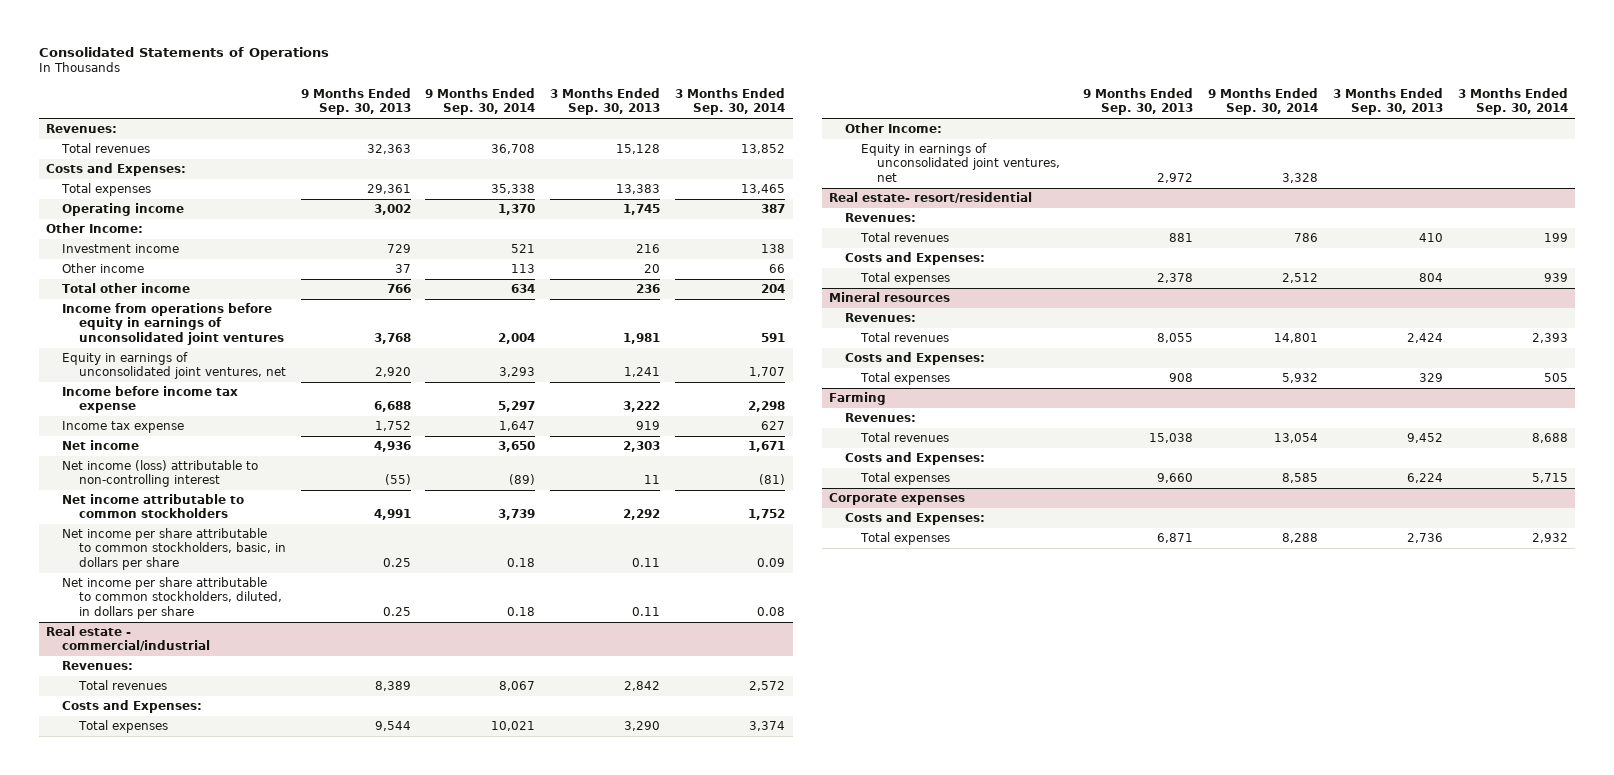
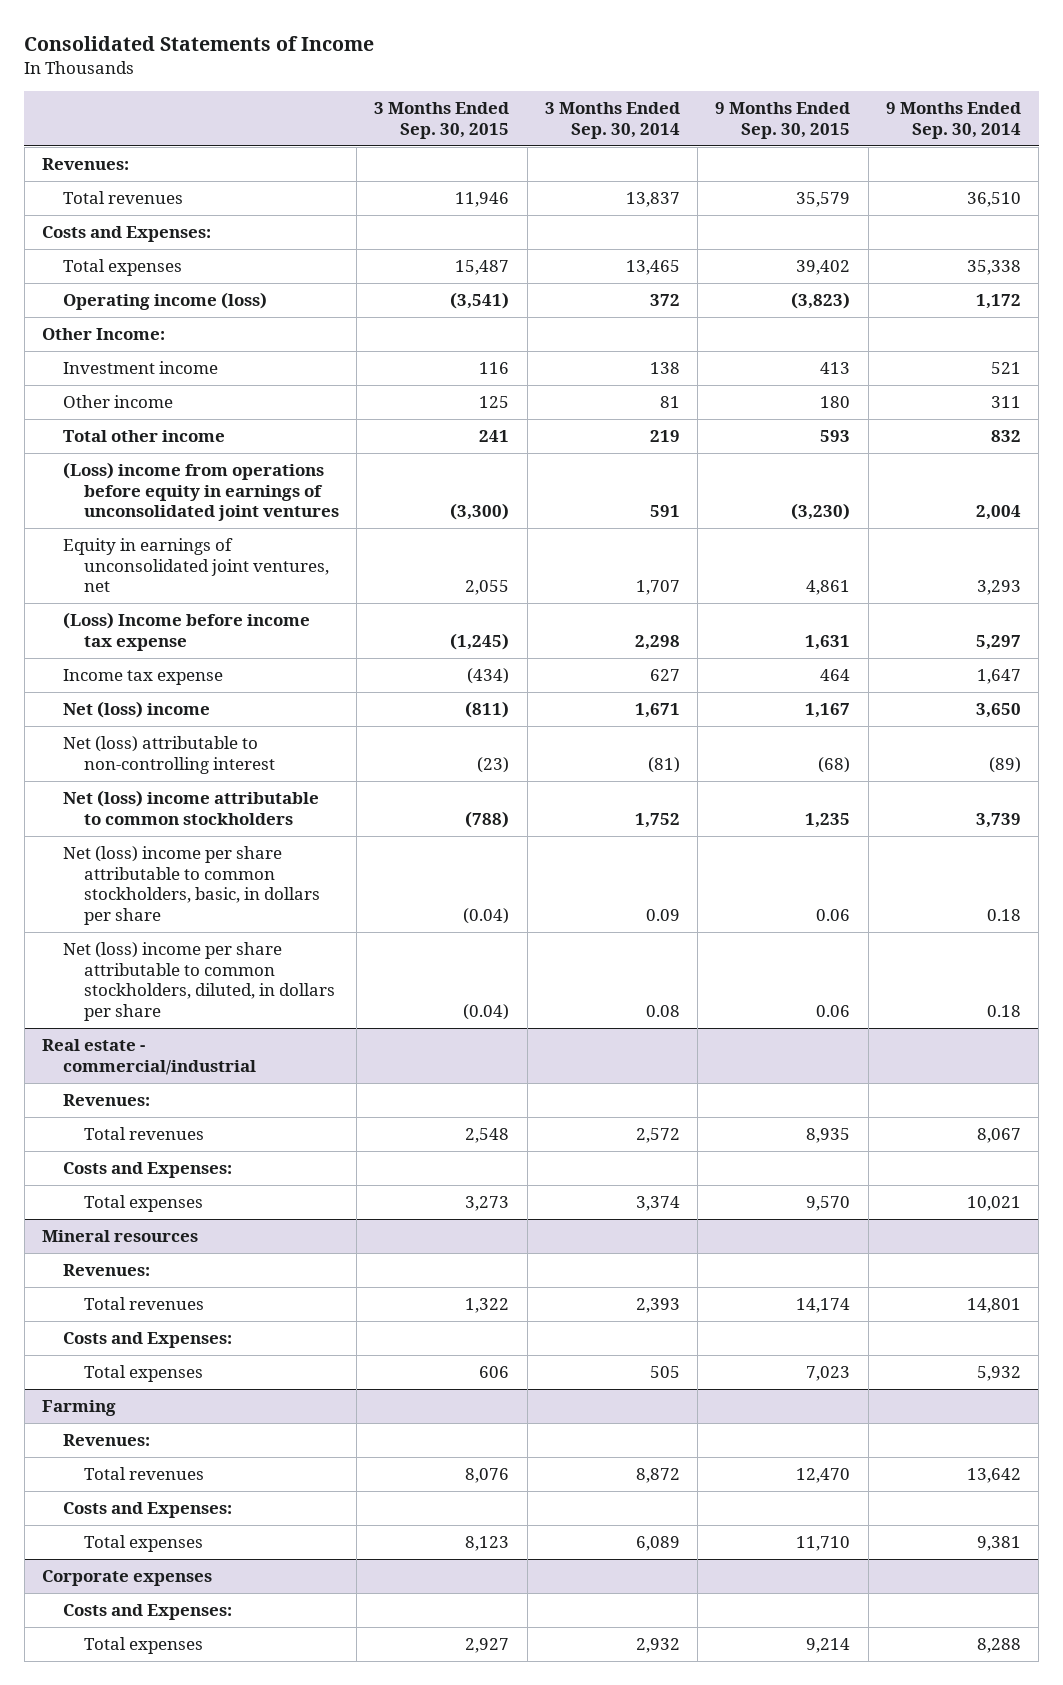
[38,46,329,60] Consolidated Statements of Operations -> [24,35,375,51] Consolidated Statements of Income
[300,88,411,116] 9 Months Ended Sep. 30, 2013 -> none
[550,88,661,116] 3 Months Ended Sep. 30, 2013 -> none
none -> [374,101,510,139] 3 Months Ended Sep. 30, 2015
none -> [715,101,851,139] 9 Months Ended Sep. 30, 2015
[491,144,536,155] 36,708 -> [966,192,1021,208] 36,510
[741,144,786,155] 13,852 -> [625,192,680,208] 13,837
[62,203,185,217] Operating income -> [62,292,267,311] Operating income (loss)
[498,204,536,216] 1,370 -> [975,294,1021,310] 1,172
[761,204,786,214] 387 -> [649,294,680,307] 372
[511,264,536,274] 113 -> [990,396,1021,409] 311
[769,264,786,274] 66 -> [659,396,680,409] 81
[511,284,536,294] 634 -> [990,430,1021,443] 832
[761,284,786,294] 204 -> [649,430,680,443] 219
[62,303,284,345] Income from operations before equity in earnings of unconsolidated joint ventures -> [62,462,339,522] (Loss) income from operations before equity in earnings of unconsolidated joint ventures
[62,386,239,414] Income before income tax expense -> [62,612,310,651] (Loss) Income before income tax expense
[62,440,140,451] Net income -> [62,701,210,719] Net (loss) income
[62,460,259,488] Net income (loss) attributable to non-controlling interest -> [62,736,275,774] Net (loss) attributable to non-controlling interest
[62,494,245,519] Net income attributable to common stockholders -> [62,790,319,825] Net (loss) income attributable to common stockholders
[62,528,286,570] Net income per share attributable to common stockholders, basic, in dollars per share -> [62,846,320,926] Net (loss) income per share attributable to common stockholders, basic, in dollars per share
[62,577,282,619] Net income per share attributable to common stockholders, diluted, in dollars per share -> [62,942,335,1022] Net (loss) income per share attributable to common stockholders, diluted, in dollars per share
[845,123,943,134] Other Income: -> none
[861,143,1061,182] Equity in earnings of unconsolidated joint ventures, net -> none
[829,192,1033,204] Real estate- resort/residential -> none
[845,213,917,223] Revenues: -> none
[860,232,950,243] Total revenues -> none
[845,252,986,266] Costs and Expenses: -> none
[860,272,951,286] Total expenses -> none
[1274,433,1319,444] 13,054 -> [966,1468,1021,1484] 13,642
[1532,433,1569,444] 8,688 -> [635,1468,680,1484] 8,872
[1282,473,1319,484] 8,585 -> [976,1536,1021,1552] 9,381
[1532,473,1569,484] 5,715 -> [635,1536,680,1552] 6,089

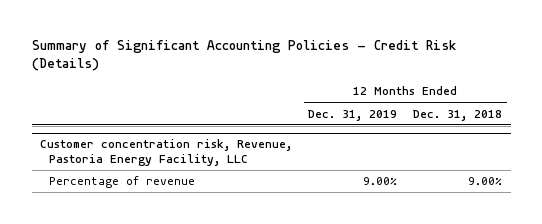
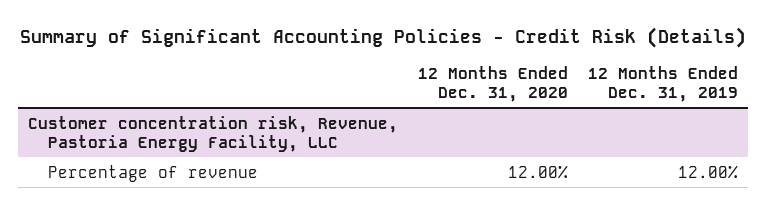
[413,109,503,121] Dec. 31, 2018 -> none
none -> [418,65,569,102] 12 Months Ended Dec. 31, 2020
[363,177,398,186] 9.00% -> [678,164,739,179] 12.00%

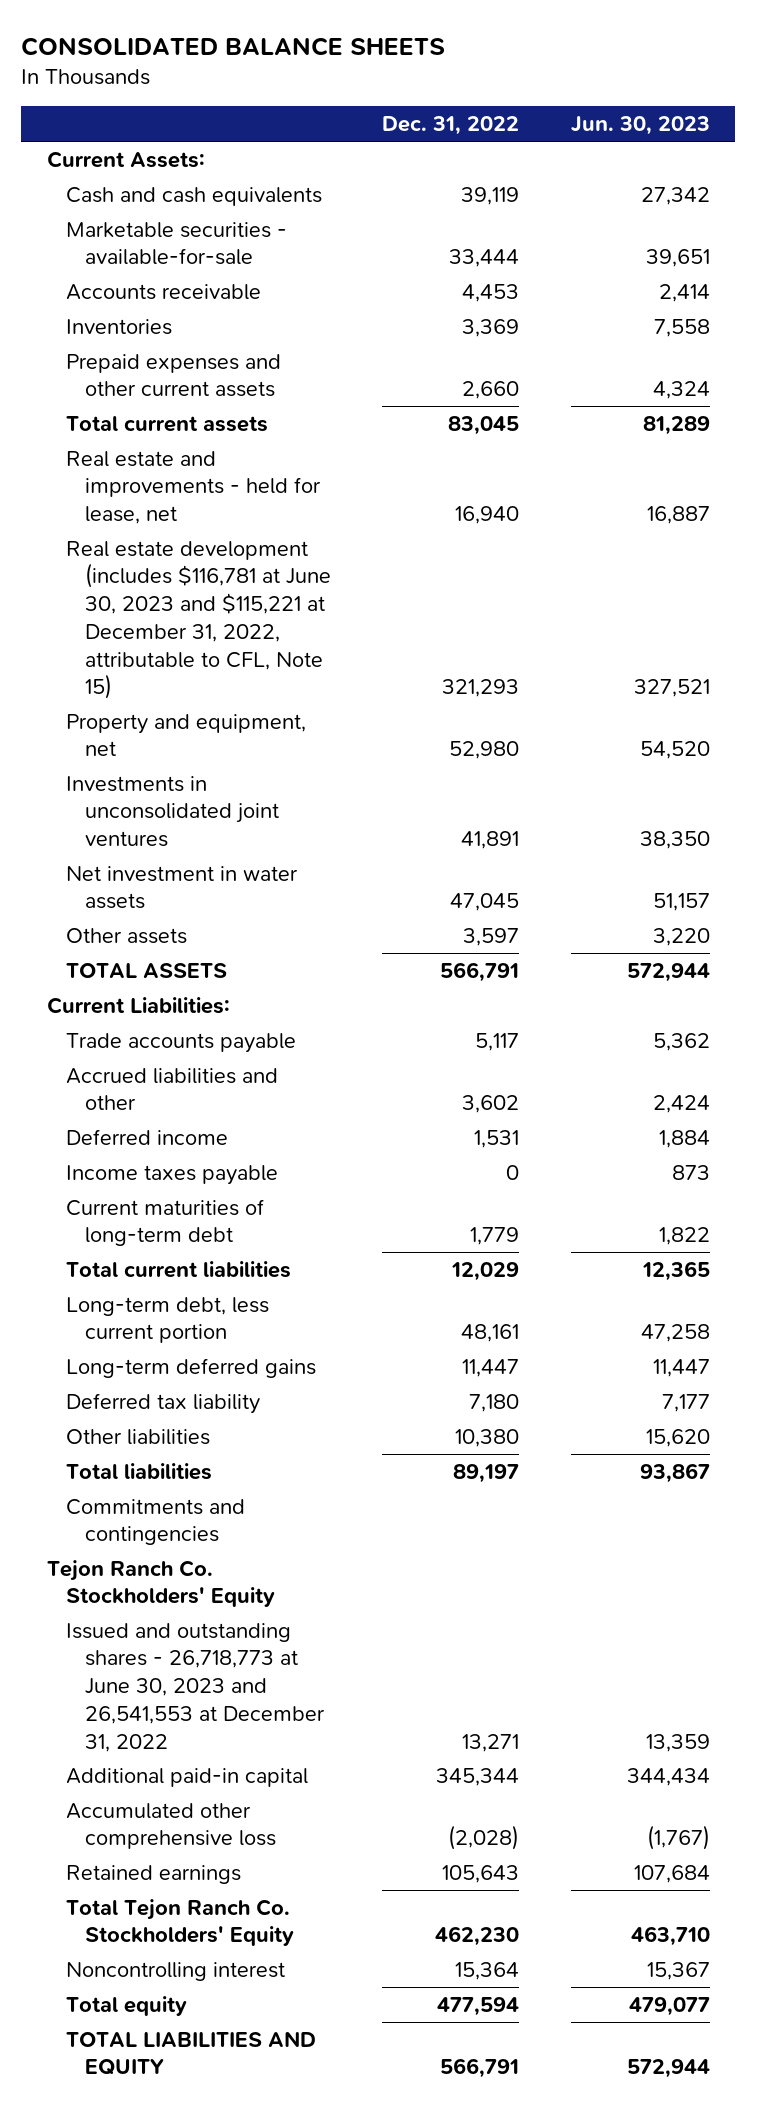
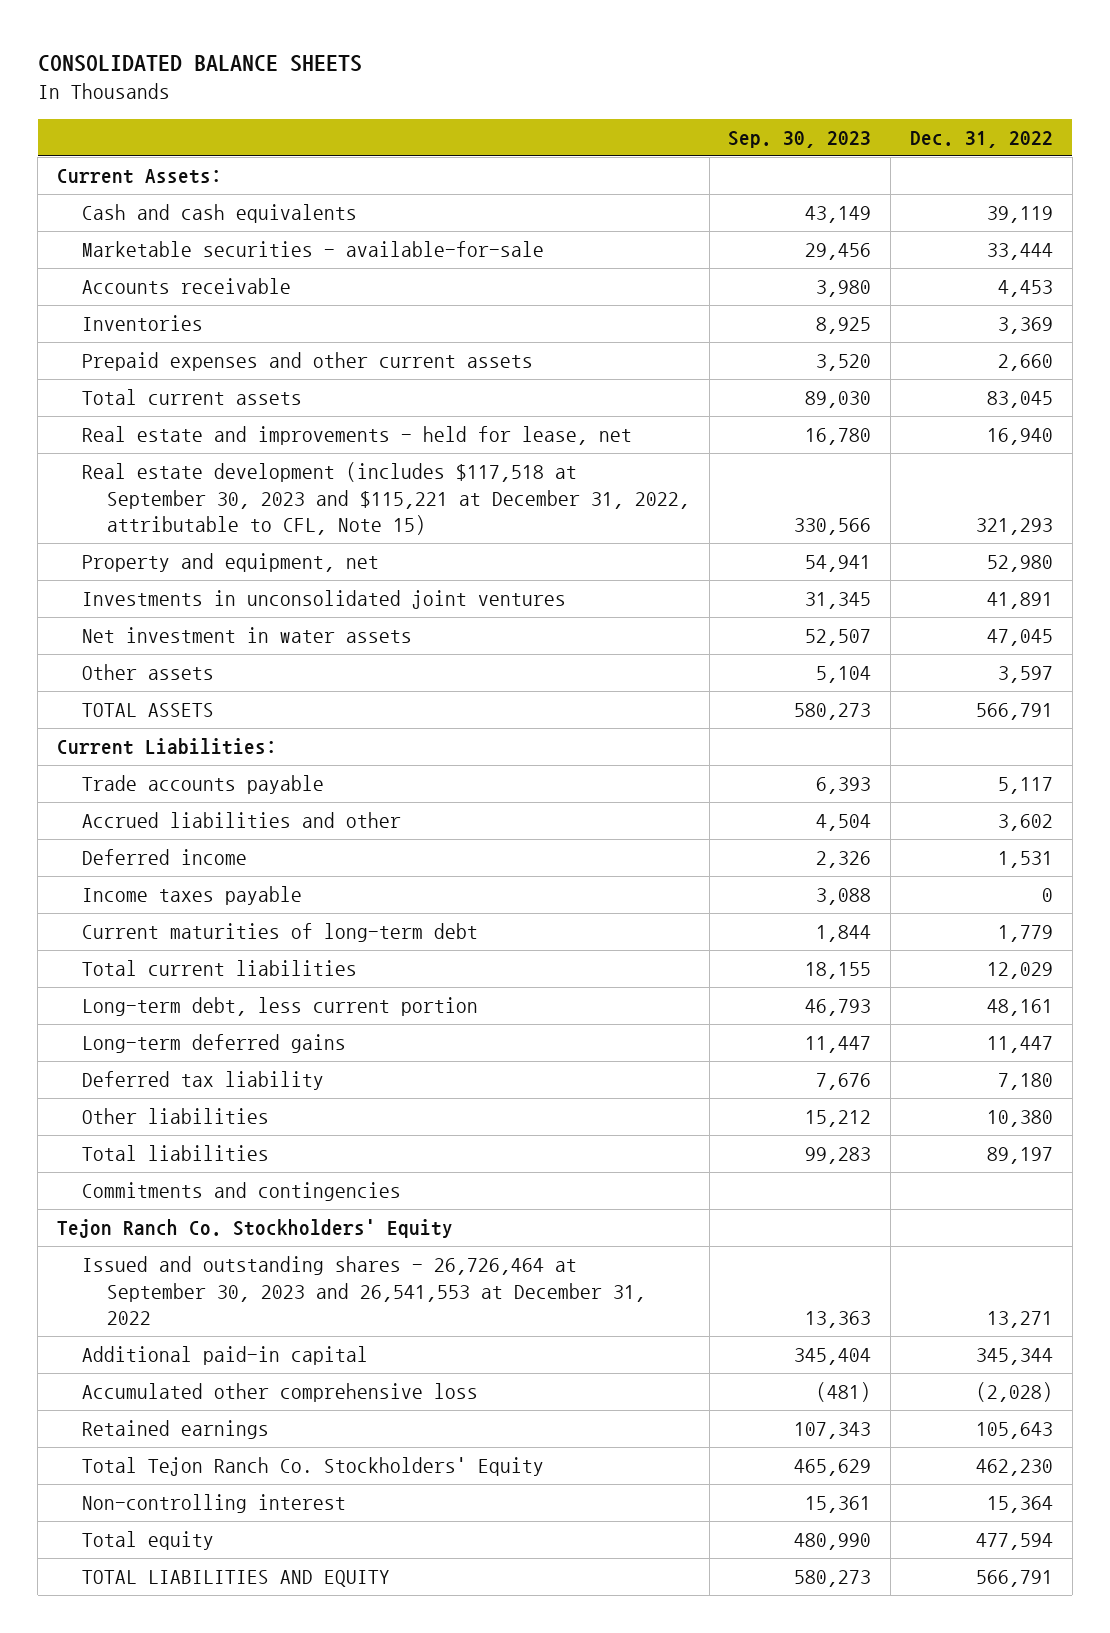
[570,116,710,136] Jun. 30, 2023 -> none
none -> [728,131,872,149] Sep. 30, 2023
[65,540,331,700] Real estate development (includes $116,781 at June 30, 2023 and $115,221 at December 31, 2022, attributable to CFL, Note 15) -> [81,461,690,536] Real estate development (includes $117,518 at September 30, 2023 and $115,221 at December 31, 2022, attributable to CFL, Note 15)
[65,1622,325,1752] Issued and outstanding shares - 26,718,773 at June 30, 2023 and 26,541,553 at December 31, 2022 -> [81,1255,646,1326] Issued and outstanding shares - 26,726,464 at September 30, 2023 and 26,541,553 at December 31, 2022
[65,1961,285,1981] Noncontrolling interest -> [81,1493,346,1513] Non-controlling interest

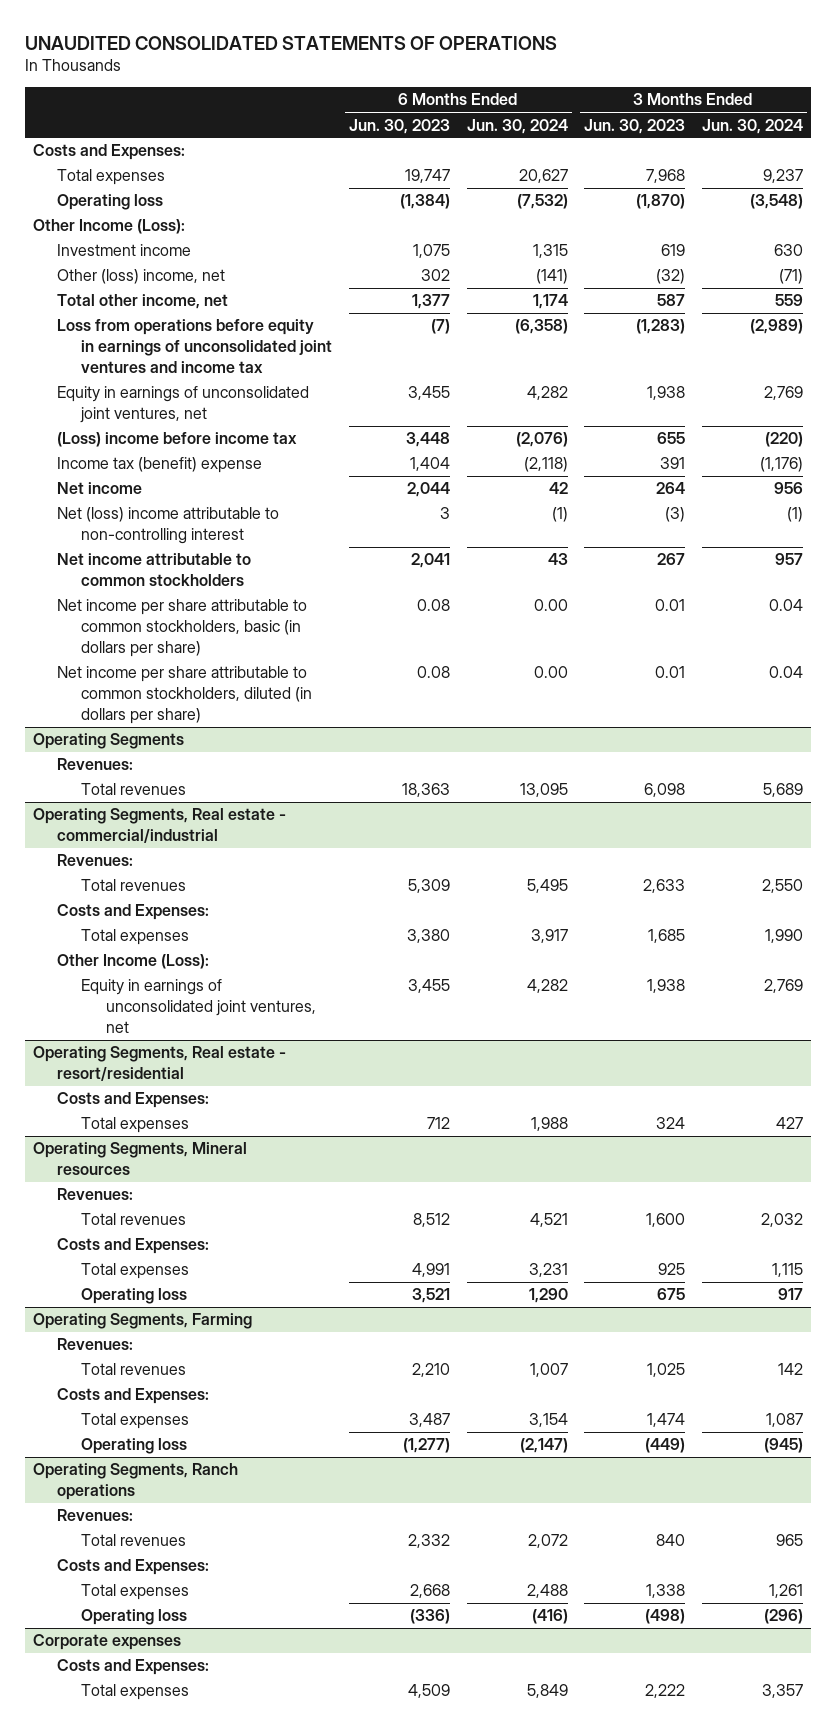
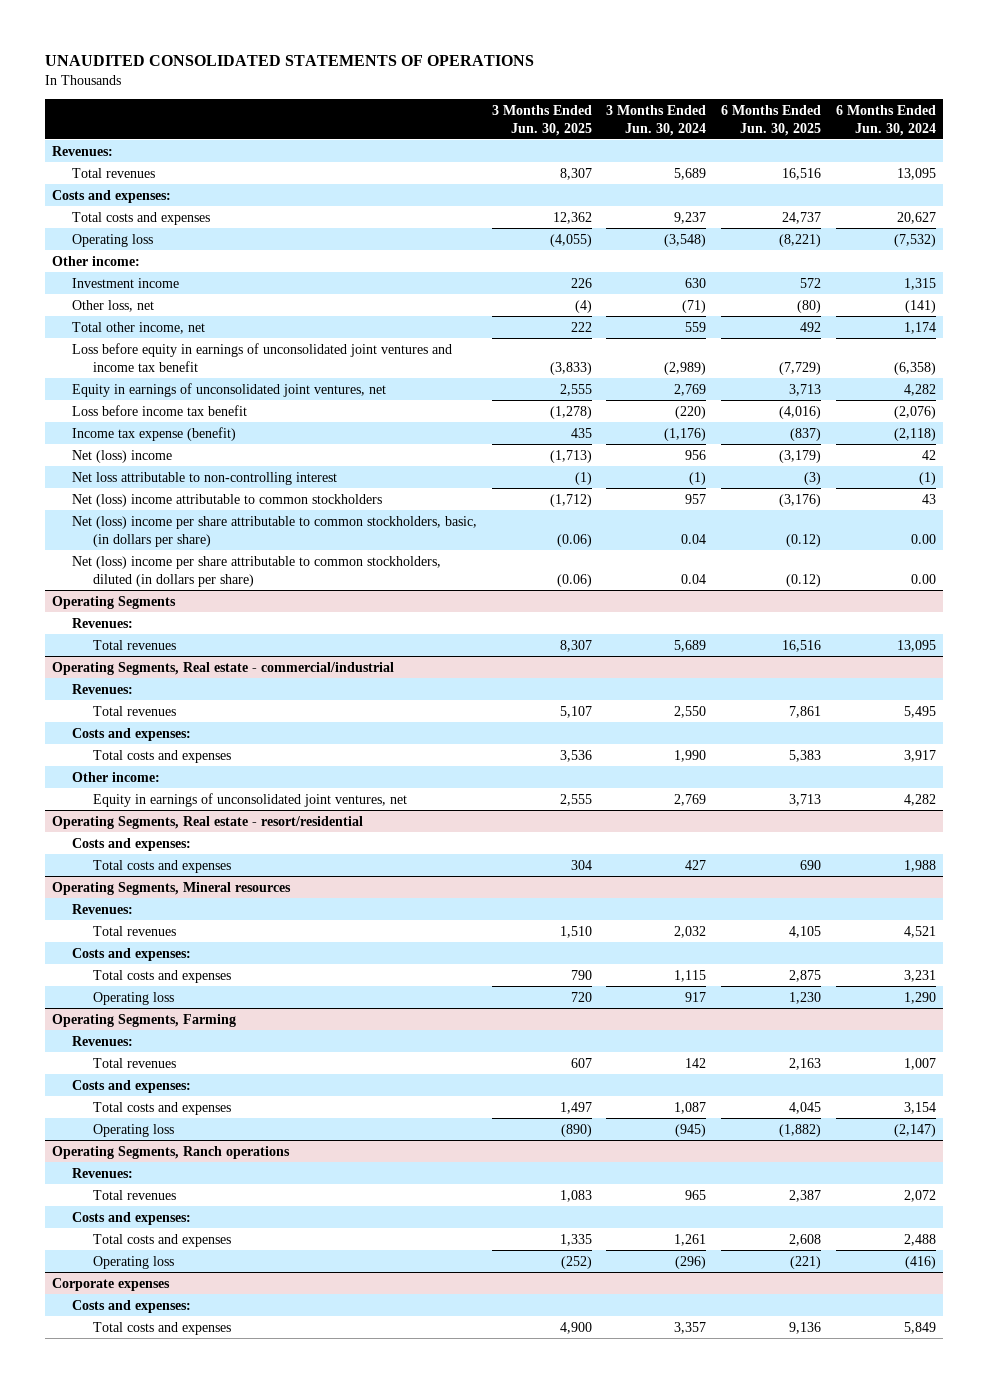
[348,118,450,134] Jun. 30, 2023 -> none
[584,118,686,134] Jun. 30, 2023 -> none
none -> [491,104,592,136] 3 Months Ended Jun. 30, 2025
none -> [721,104,822,136] 6 Months Ended Jun. 30, 2025
none -> [51,145,113,156] Revenues:
none -> [72,167,156,178] Total revenues
[33,144,186,161] Costs and Expenses: -> [51,189,171,203] Costs and expenses:
[57,169,166,186] Total expenses -> [72,211,211,225] Total costs and expenses
[33,219,186,235] Other Income (Loss): -> [51,255,140,266] Other income:
[57,269,226,285] Other (loss) income, net -> [72,299,155,312] Other loss, net
[57,319,333,373] Loss from operations before equity in earnings of unconsolidated joint ventures and income tax -> [72,342,453,372] Loss before equity in earnings of unconsolidated joint ventures and income tax benefit
[57,432,298,448] (Loss) income before income tax -> [72,404,248,416] Loss before income tax benefit
[57,457,263,474] Income tax (benefit) expense -> [72,426,237,441] Income tax expense (benefit)
[57,482,143,495] Net income -> [72,449,173,463] Net (loss) income
[57,507,280,545] Net (loss) income attributable to non-controlling interest -> [72,471,338,485] Net loss attributable to non-controlling interest
[57,553,252,587] Net income attributable to common stockholders -> [72,493,383,507] Net (loss) income attributable to common stockholders
[57,599,308,657] Net income per share attributable to common stockholders, basic (in dollars per share) -> [72,515,478,547] Net (loss) income per share attributable to common stockholders, basic, (in dollars per share)
[57,666,313,724] Net income per share attributable to common stockholders, diluted (in dollars per share) -> [72,555,442,587] Net (loss) income per share attributable to common stockholders, diluted (in dollars per share)
[57,904,210,921] Costs and Expenses: -> [72,727,192,741] Costs and expenses:
[81,929,190,946] Total expenses -> [92,749,231,763] Total costs and expenses
[57,954,210,970] Other Income (Loss): -> [72,771,161,782] Other income:
[57,1092,210,1109] Costs and Expenses: -> [72,837,192,851] Costs and expenses:
[81,1117,190,1134] Total expenses -> [92,859,231,873] Total costs and expenses
[57,1238,210,1255] Costs and Expenses: -> [72,947,192,961] Costs and expenses:
[81,1263,190,1280] Total expenses -> [92,969,231,983] Total costs and expenses
[57,1388,210,1405] Costs and Expenses: -> [72,1079,192,1093] Costs and expenses:
[81,1413,190,1430] Total expenses -> [92,1101,231,1115] Total costs and expenses
[57,1559,210,1576] Costs and Expenses: -> [72,1211,192,1225] Costs and expenses:
[81,1584,190,1601] Total expenses -> [92,1233,231,1247] Total costs and expenses
[57,1659,210,1676] Costs and Expenses: -> [72,1299,192,1313] Costs and expenses:
[81,1684,190,1701] Total expenses -> [92,1321,231,1335] Total costs and expenses

